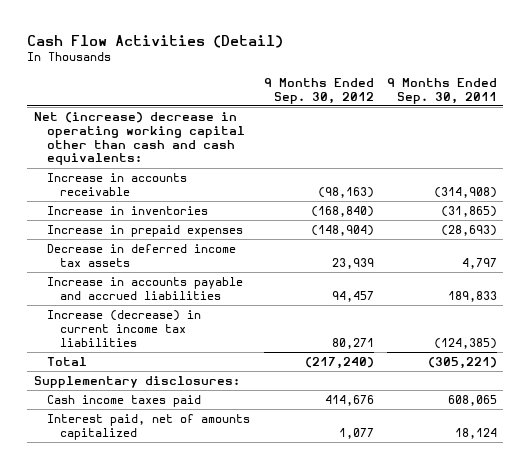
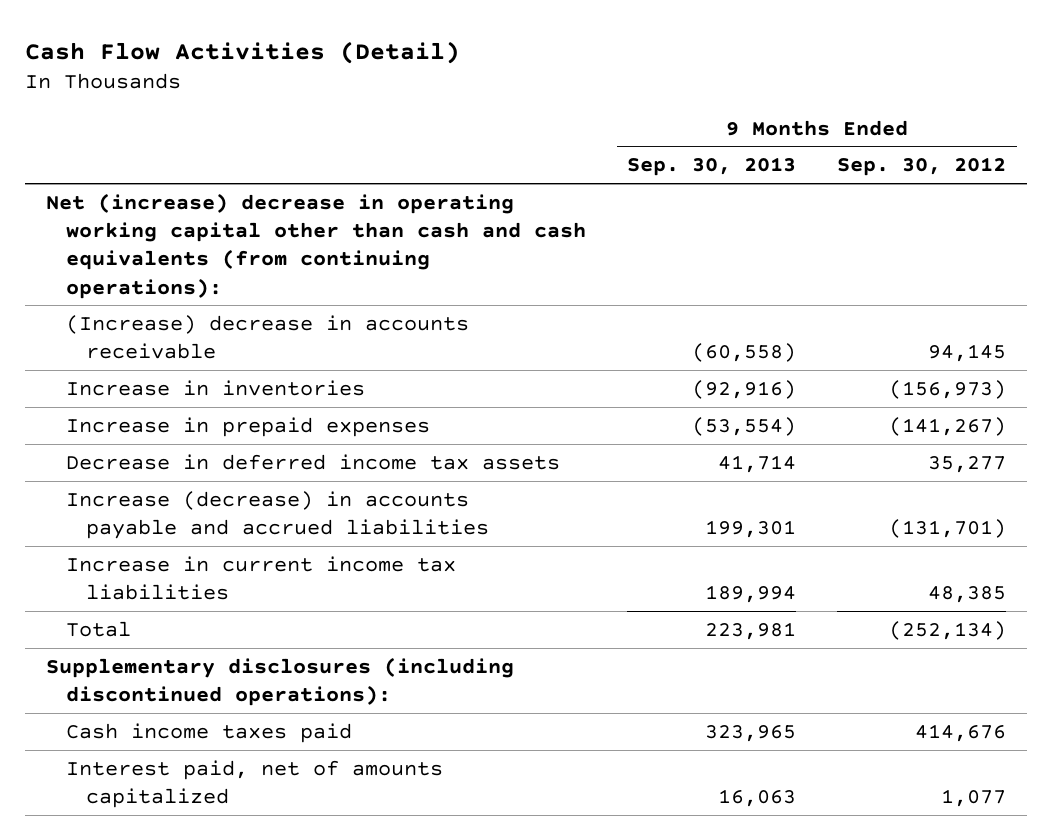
[386,77,497,104] 9 Months Ended Sep. 30, 2011 -> none
none -> [627,157,797,177] Sep. 30, 2013
[34,112,246,166] Net (increase) decrease in operating working capital other than cash and cash equivalents: -> [45,192,586,299] Net (increase) decrease in operating working capital other than cash and cash equivalents (from continuing operations):
[47,173,188,196] Increase in accounts receivable -> [65,314,469,360] (Increase) decrease in accounts receivable
[317,186,374,198] (98,163) -> [928,344,1007,363] 94,145
[310,206,374,218] (168,840) -> [889,379,1007,399] (156,973)
[310,225,374,237] (148,904) -> [889,416,1007,436] (141,267)
[331,257,374,269] 23,939 -> [928,455,1007,473] 35,277
[47,277,244,300] Increase in accounts payable and accrued liabilities -> [65,490,489,540] Increase (decrease) in accounts payable and accrued liabilities
[331,290,374,302] 94,457 -> [889,519,1007,539] (131,701)
[47,310,202,347] Increase (decrease) in current income tax liabilities -> [65,555,456,601] Increase in current income tax liabilities
[331,337,374,349] 80,271 -> [928,586,1007,604] 48,385
[304,357,374,370] (217,240) -> [889,620,1007,640] (252,134)
[34,376,241,389] Supplementary disclosures: -> [45,656,514,707] Supplementary disclosures (including discontinued operations):

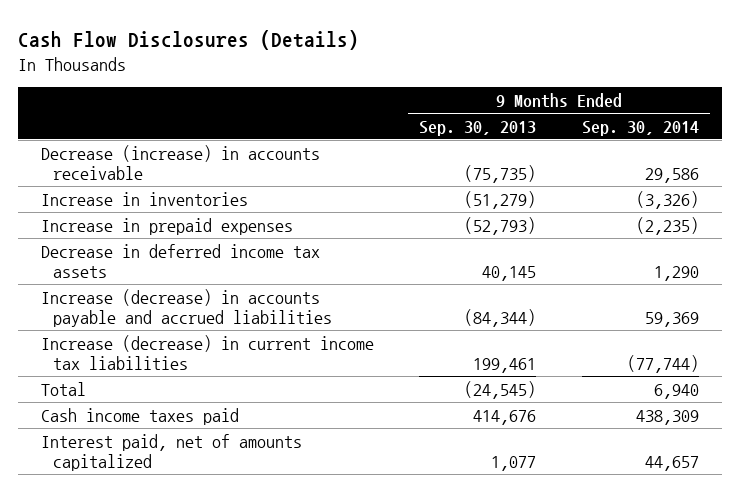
[25,40,461,64] Cash Flow Activities (Detail) -> [17,29,359,50] Cash Flow Disclosures (Details)
[837,157,1007,177] Sep. 30, 2012 -> none
none -> [581,120,699,136] Sep. 30, 2014
[45,192,586,299] Net (increase) decrease in operating working capital other than cash and cash equivalents (from continuing operations): -> none
[45,656,514,707] Supplementary disclosures (including discontinued operations): -> none
[65,314,469,360] (Increase) decrease in accounts receivable -> [40,144,320,181] Decrease (increase) in accounts receivable
[692,343,797,363] (60,558) -> [464,165,537,184] (75,735)
[692,379,797,399] (92,916) -> [464,190,537,209] (51,279)
[692,416,797,436] (53,554) -> [464,216,537,235] (52,793)
[718,454,797,473] 41,714 -> [482,266,537,282] 40,145
[705,520,797,539] 199,301 -> [464,309,537,328] (84,344)
[65,555,456,601] Increase in current income tax liabilities -> [40,334,374,371] Increase (decrease) in current income tax liabilities
[705,585,797,604] 189,994 -> [473,358,537,374] 199,461
[705,621,797,640] 223,981 -> [464,380,537,399] (24,545)
[705,724,797,742] 323,965 -> [473,409,537,425] 414,676
[718,789,797,808] 16,063 -> [491,456,537,472] 1,077

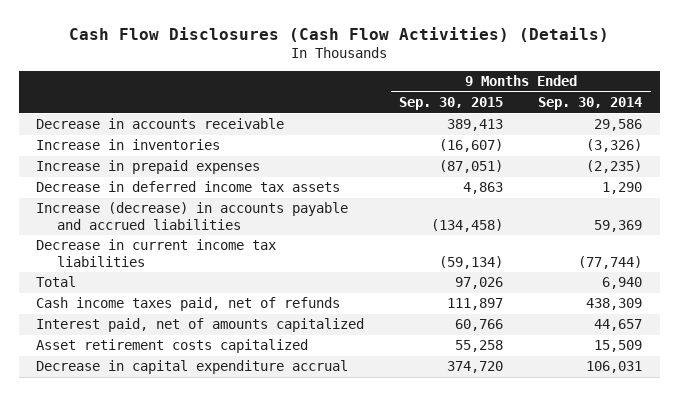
[17,29,359,50] Cash Flow Disclosures (Details) -> [69,26,610,42] Cash Flow Disclosures (Cash Flow Activities) (Details)
[419,120,537,136] Sep. 30, 2013 -> none
none -> [399,97,504,111] Sep. 30, 2015
[40,144,320,181] Decrease (increase) in accounts receivable -> [36,118,285,130] Decrease in accounts receivable
[40,334,374,371] Increase (decrease) in current income tax liabilities -> [36,239,277,267] Decrease in current income tax liabilities
[40,407,239,425] Cash income taxes paid -> [36,297,341,312] Cash income taxes paid, net of refunds
none -> [36,339,309,354] Asset retirement costs capitalized
none -> [36,360,349,375] Decrease in capital expenditure accrual

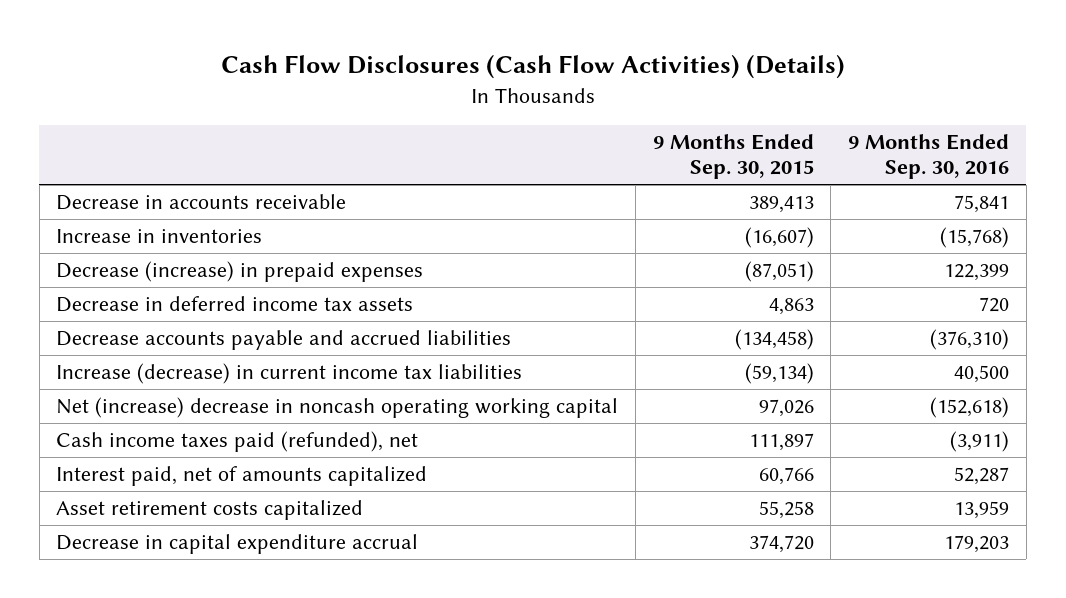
[538,97,643,111] Sep. 30, 2014 -> none
none -> [848,133,1010,180] 9 Months Ended Sep. 30, 2016
[36,160,261,175] Increase in prepaid expenses -> [56,260,424,282] Decrease (increase) in prepaid expenses
[36,202,349,230] Increase (decrease) in accounts payable and accrued liabilities -> [56,329,512,350] Decrease accounts payable and accrued liabilities
[36,239,277,267] Decrease in current income tax liabilities -> [56,362,523,384] Increase (decrease) in current income tax liabilities
[36,276,77,288] Total -> [56,396,619,418] Net (increase) decrease in noncash operating working capital
[36,297,341,312] Cash income taxes paid, net of refunds -> [56,430,419,452] Cash income taxes paid (refunded), net

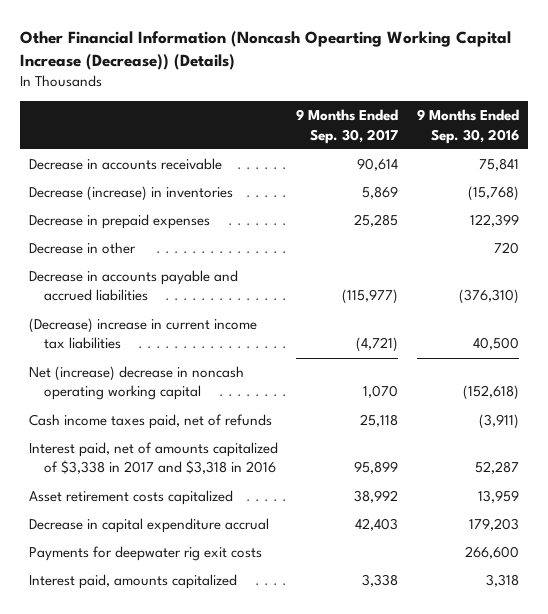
[220,54,845,80] Cash Flow Disclosures (Cash Flow Activities) (Details) -> [19,30,511,71] Other Financial Information (Noncash Opearting Working Capital Increase (Decrease)) (Details)
[652,133,814,180] 9 Months Ended Sep. 30, 2015 -> none
none -> [296,109,399,144] 9 Months Ended Sep. 30, 2017
[56,295,414,312] Decrease in deferred income tax assets -> none
[56,228,263,243] Increase in inventories -> [29,186,234,202] Decrease (increase) in inventories
[56,260,424,282] Decrease (increase) in prepaid expenses -> [29,214,211,230] Decrease in prepaid expenses
none -> [29,242,137,255] Decrease in other
[56,329,512,350] Decrease accounts payable and accrued liabilities -> [29,270,239,302] Decrease in accounts payable and accrued liabilities
[56,362,523,384] Increase (decrease) in current income tax liabilities -> [29,318,258,350] (Decrease) increase in current income tax liabilities
[56,430,419,452] Cash income taxes paid (refunded), net -> [29,414,273,430] Cash income taxes paid, net of refunds
[56,465,428,486] Interest paid, net of amounts capitalized -> [29,442,279,475] Interest paid, net of amounts capitalized of $3,338 in 2017 and $3,318 in 2016
none -> [29,546,263,562] Payments for deepwater rig exit costs
none -> [29,574,238,590] Interest paid, amounts capitalized

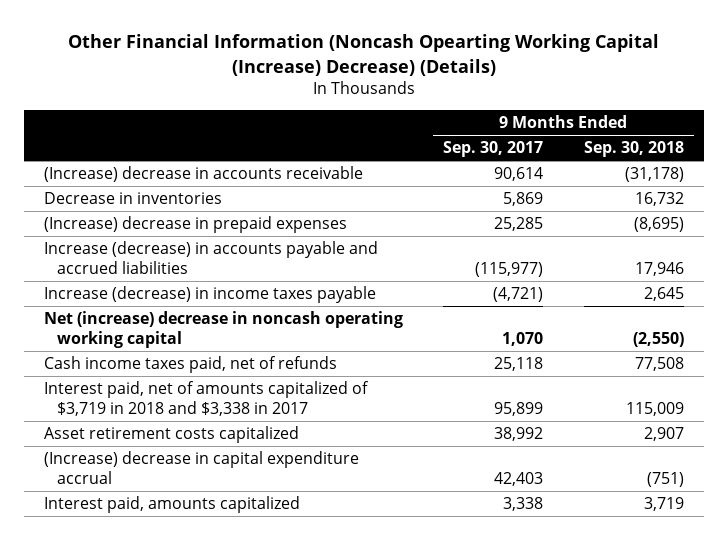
[19,30,511,71] Other Financial Information (Noncash Opearting Working Capital Increase (Decrease)) (Details) -> [67,34,659,76] Other Financial Information (Noncash Opearting Working Capital (Increase) Decrease) (Details)
[416,109,519,144] 9 Months Ended Sep. 30, 2016 -> none
none -> [583,141,684,158] Sep. 30, 2018
[29,242,137,255] Decrease in other -> none
[29,158,223,171] Decrease in accounts receivable -> [44,166,364,183] (Increase) decrease in accounts receivable
[29,186,234,202] Decrease (increase) in inventories -> [44,192,223,205] Decrease in inventories
[29,214,211,230] Decrease in prepaid expenses -> [44,216,348,234] (Increase) decrease in prepaid expenses
[29,270,239,302] Decrease in accounts payable and accrued liabilities -> [44,241,379,274] Increase (decrease) in accounts payable and accrued liabilities
[29,318,258,350] (Decrease) increase in current income tax liabilities -> [44,286,377,304] Increase (decrease) in income taxes payable
[29,442,279,475] Interest paid, net of amounts capitalized of $3,338 in 2017 and $3,318 in 2016 -> [44,381,370,416] Interest paid, net of amounts capitalized of $3,719 in 2018 and $3,338 in 2017
[29,546,263,562] Payments for deepwater rig exit costs -> none
[29,518,270,534] Decrease in capital expenditure accrual -> [44,451,360,484] (Increase) decrease in capital expenditure accrual

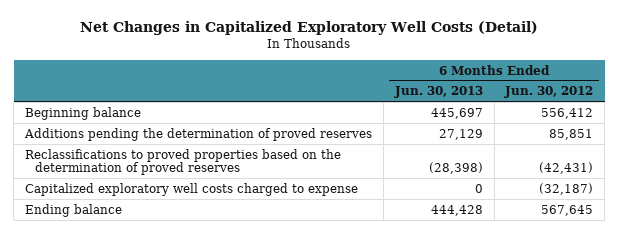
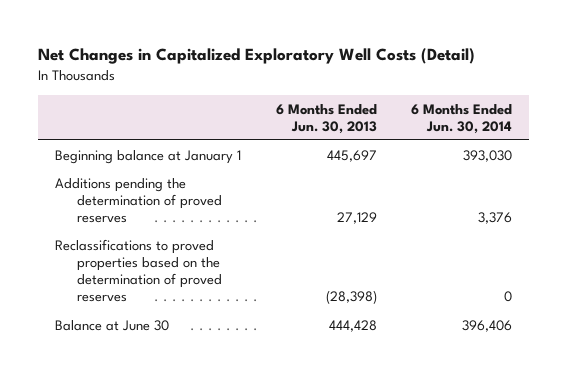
[504,86,594,99] Jun. 30, 2012 -> none
none -> [411,103,513,134] 6 Months Ended Jun. 30, 2014
[25,106,142,120] Beginning balance -> [55,149,242,164] Beginning balance at January 1
[25,182,359,196] Capitalized exploratory well costs charged to expense -> none
[25,203,123,217] Ending balance -> [55,319,170,331] Balance at June 30

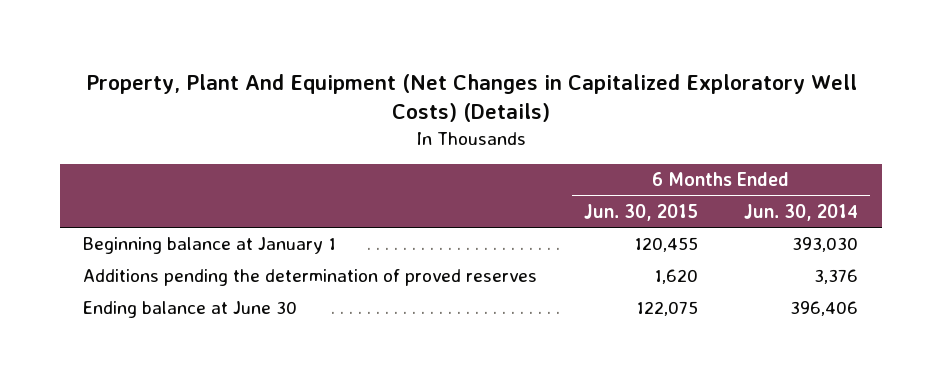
[37,48,475,65] Net Changes in Capitalized Exploratory Well Costs (Detail) -> [85,73,857,123] Property, Plant And Equipment (Net Changes in Capitalized Exploratory Well Costs) (Details)
[275,103,377,134] 6 Months Ended Jun. 30, 2013 -> none
none -> [583,203,698,221] Jun. 30, 2015
[55,238,223,303] Reclassifications to proved properties based on the determination of proved reserves -> none
[55,319,170,331] Balance at June 30 -> [83,301,298,319] Ending balance at June 30

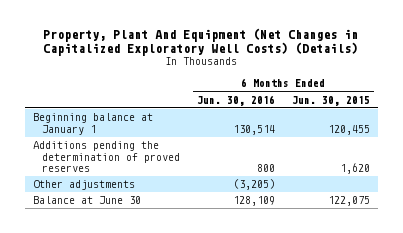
[744,203,859,221] Jun. 30, 2014 -> none
none -> [197,94,276,106] Jun. 30, 2016
none -> [32,180,135,191] Other adjustments
[83,301,298,319] Ending balance at June 30 -> [32,196,141,205] Balance at June 30

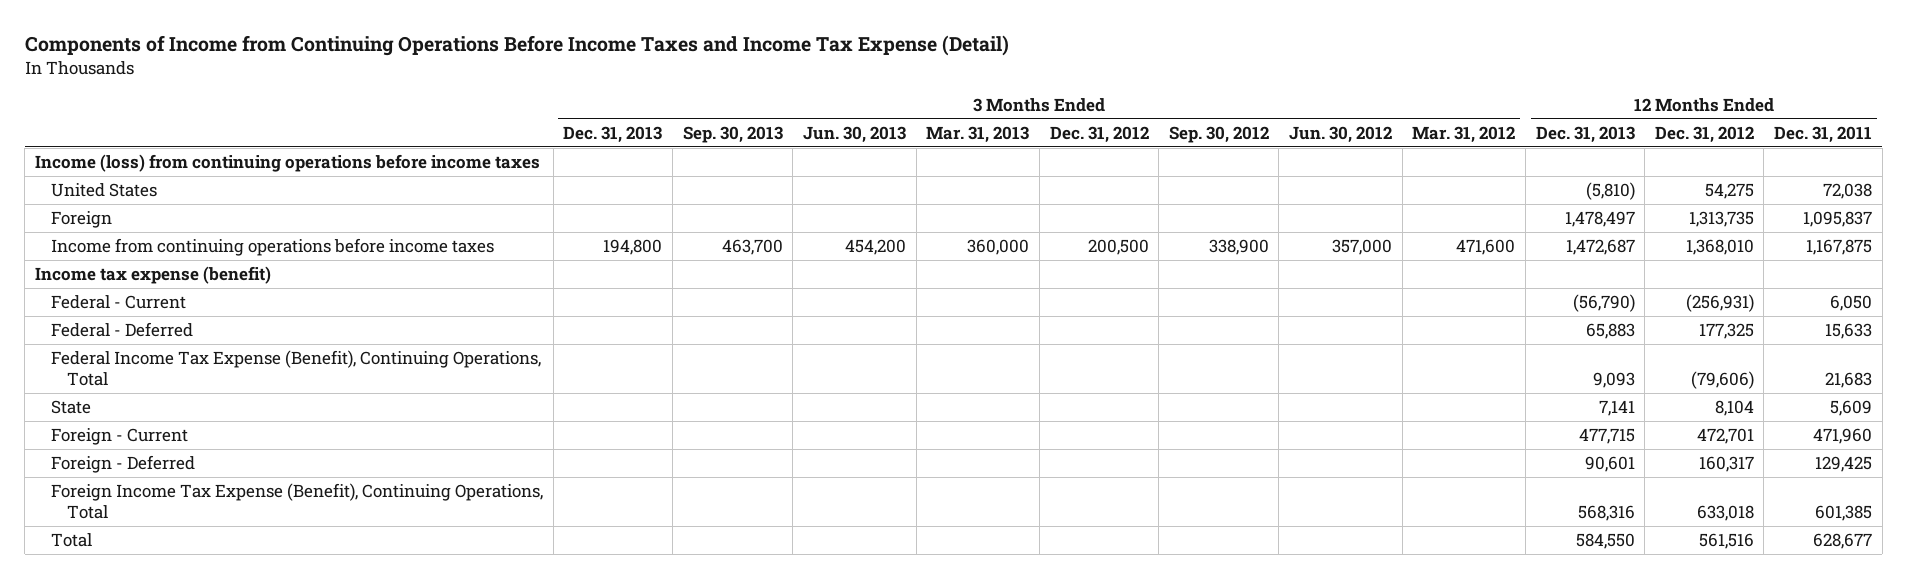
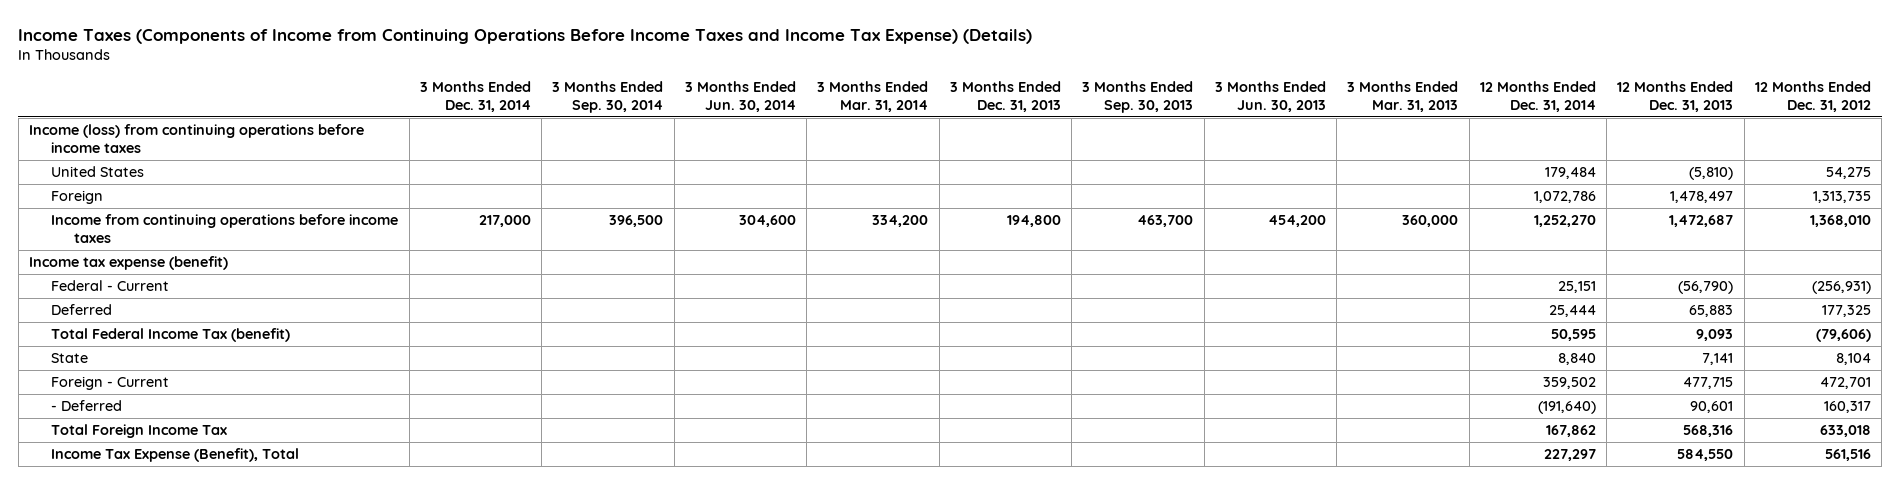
[24,35,1009,57] Components of Income from Continuing Operations Before Income Taxes and Income Tax Expense (Detail) -> [18,28,1033,44] Income Taxes (Components of Income from Continuing Operations Before Income Taxes and Income Tax Expense) (Details)
[1049,125,1149,143] Dec. 31, 2012 -> none
[1168,125,1269,143] Sep. 30, 2012 -> none
[1289,125,1393,143] Jun. 30, 2012 -> none
[1412,125,1516,143] Mar. 31, 2012 -> none
[1774,125,1873,143] Dec. 31, 2011 -> none
none -> [419,81,531,112] 3 Months Ended Dec. 31, 2014
none -> [552,81,664,113] 3 Months Ended Sep. 30, 2014
none -> [684,81,796,112] 3 Months Ended Jun. 30, 2014
none -> [817,81,929,112] 3 Months Ended Mar. 31, 2014
none -> [1479,81,1596,112] 12 Months Ended Dec. 31, 2014
[51,321,194,337] Federal - Deferred -> [51,304,113,316] Deferred
[51,349,542,387] Federal Income Tax Expense (Benefit), Continuing Operations, Total -> [51,328,291,343] Total Federal Income Tax (benefit)
[51,454,196,473] Foreign - Deferred -> [51,400,123,412] - Deferred
[51,482,544,520] Foreign Income Tax Expense (Benefit), Continuing Operations, Total -> [51,424,228,439] Total Foreign Income Tax
[51,532,93,547] Total -> [51,448,300,463] Income Tax Expense (Benefit), Total

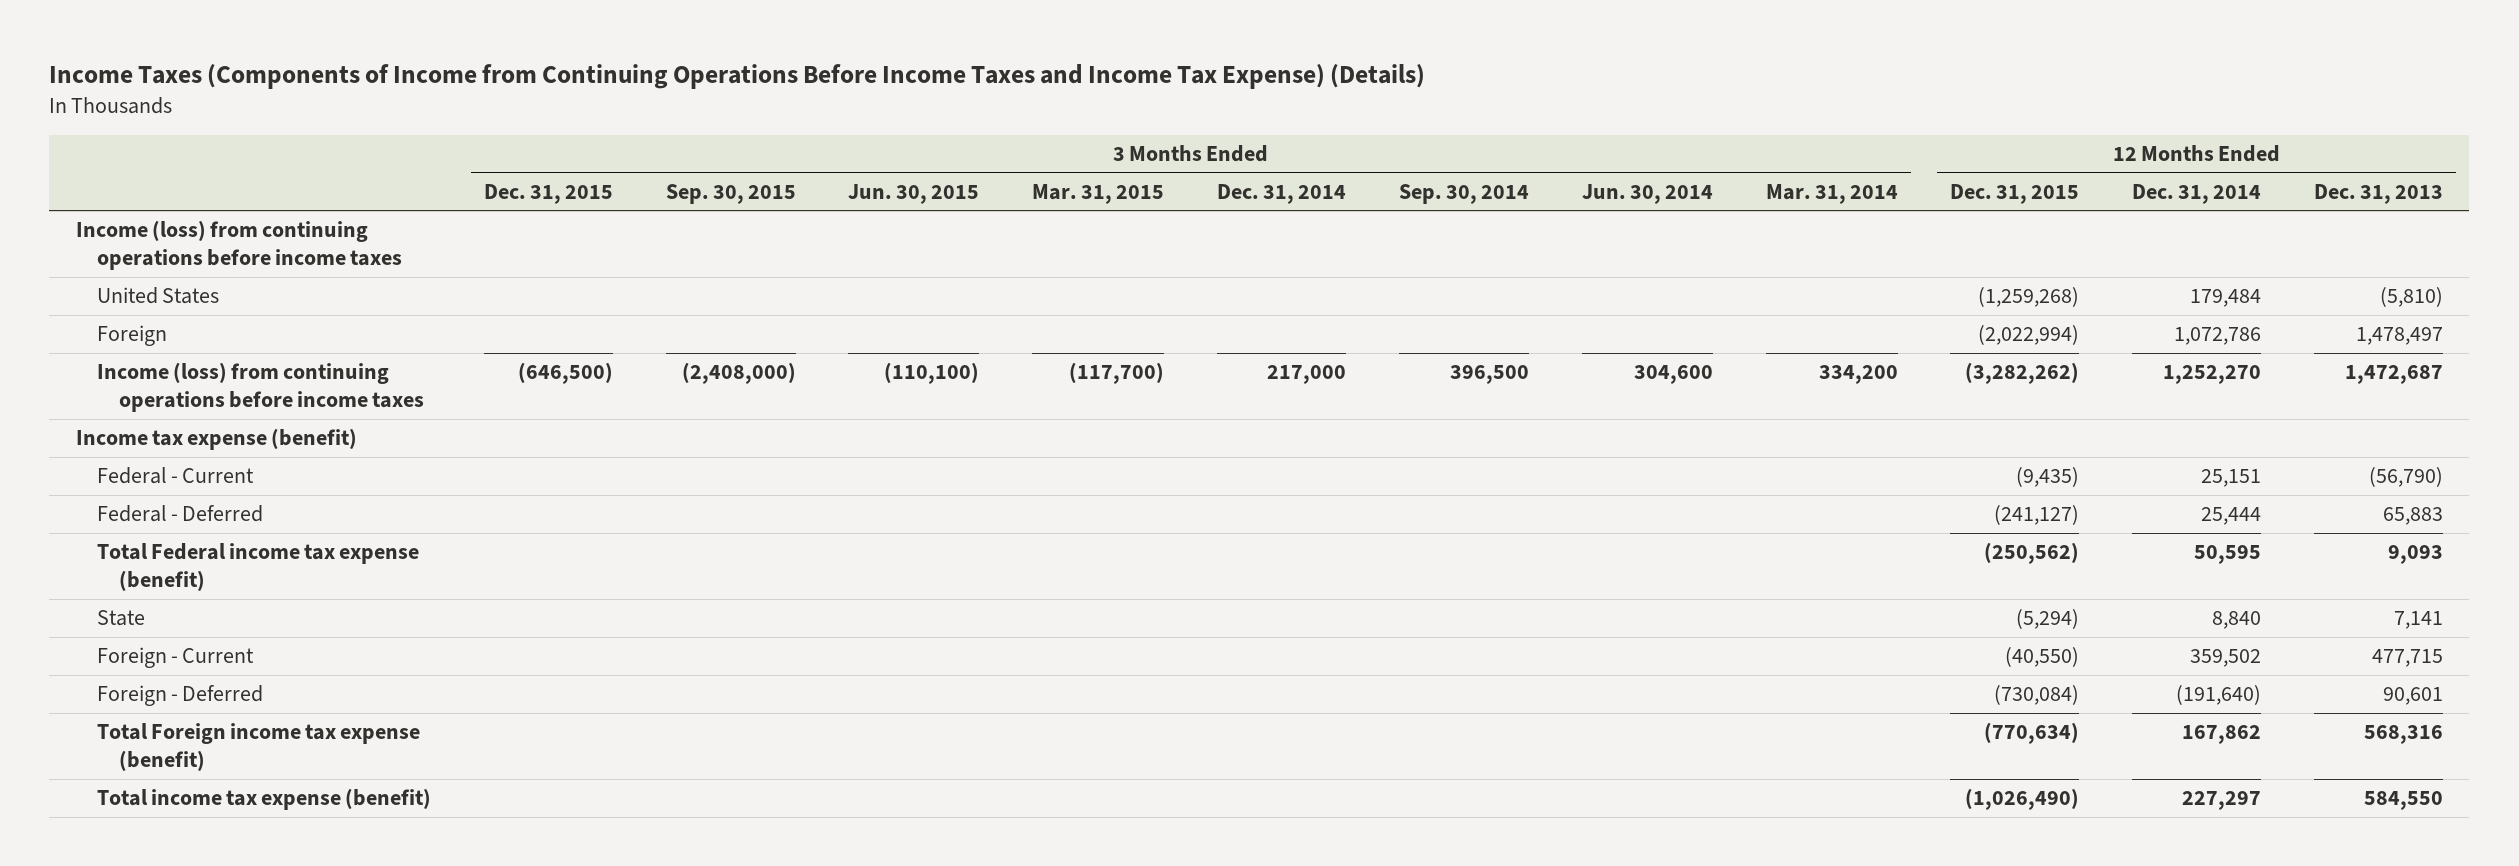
[949,81,1061,112] 3 Months Ended Dec. 31, 2013 -> none
[1082,81,1194,113] 3 Months Ended Sep. 30, 2013 -> none
[1214,81,1326,112] 3 Months Ended Jun. 30, 2013 -> none
[1347,81,1459,112] 3 Months Ended Mar. 31, 2013 -> none
[1754,81,1871,112] 12 Months Ended Dec. 31, 2012 -> none
none -> [483,183,613,204] Dec. 31, 2015
none -> [665,183,796,204] Sep. 30, 2015
none -> [848,183,980,204] Jun. 30, 2015
none -> [1032,183,1165,204] Mar. 31, 2015
none -> [1950,183,2080,204] Dec. 31, 2015
[51,214,399,243] Income from continuing operations before income taxes -> [97,362,424,413] Income (loss) from continuing operations before income taxes
[51,304,113,316] Deferred -> [97,505,264,523] Federal - Deferred
[51,328,291,343] Total Federal Income Tax (benefit) -> [97,543,420,592] Total Federal income tax expense (benefit)
[51,400,123,412] - Deferred -> [97,685,264,707] Foreign - Deferred
[51,424,228,439] Total Foreign Income Tax -> [97,723,421,772] Total Foreign income tax expense (benefit)
[51,448,300,463] Income Tax Expense (Benefit), Total -> [97,788,432,811] Total income tax expense (benefit)

